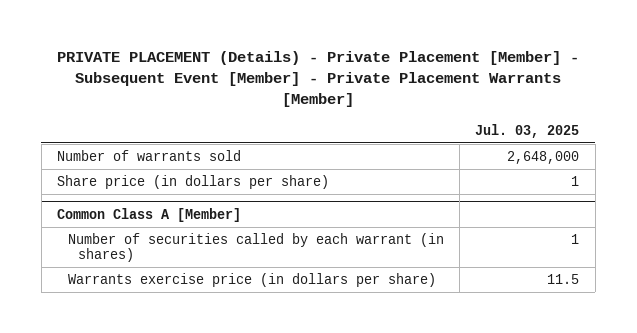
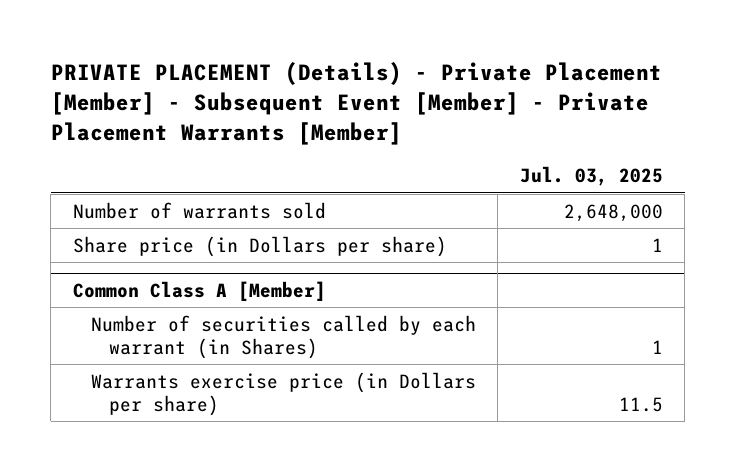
[57,174,330,189] Share price (in dollars per share) -> [72,235,447,257] Share price (in Dollars per share)
[67,232,444,263] Number of securities called by each warrant (in shares) -> [90,314,476,359] Number of securities called by each warrant (in Shares)
[67,272,436,287] Warrants exercise price (in dollars per share) -> [90,371,476,416] Warrants exercise price (in Dollars per share)

